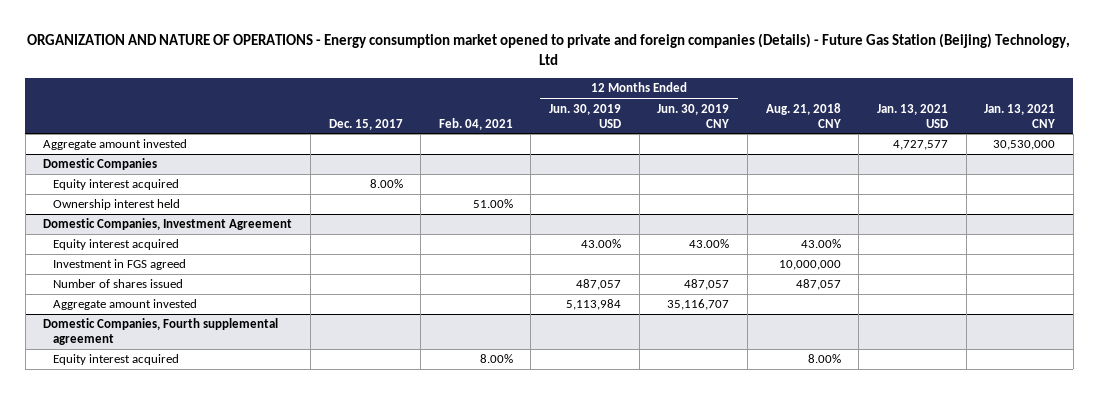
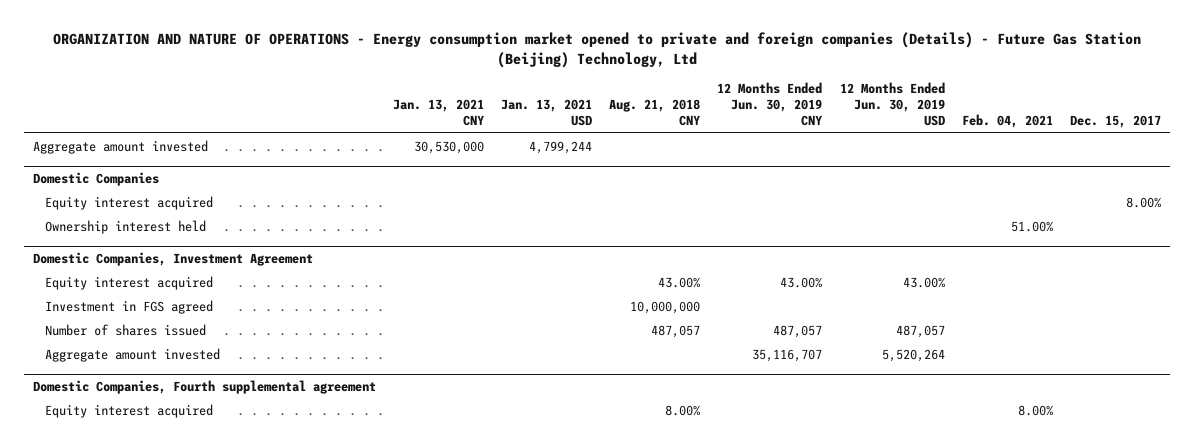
[892,140,948,151] 4,727,577 -> [529,140,593,154] 4,799,244
[566,299,622,311] 5,113,984 -> [881,348,945,362] 5,520,264

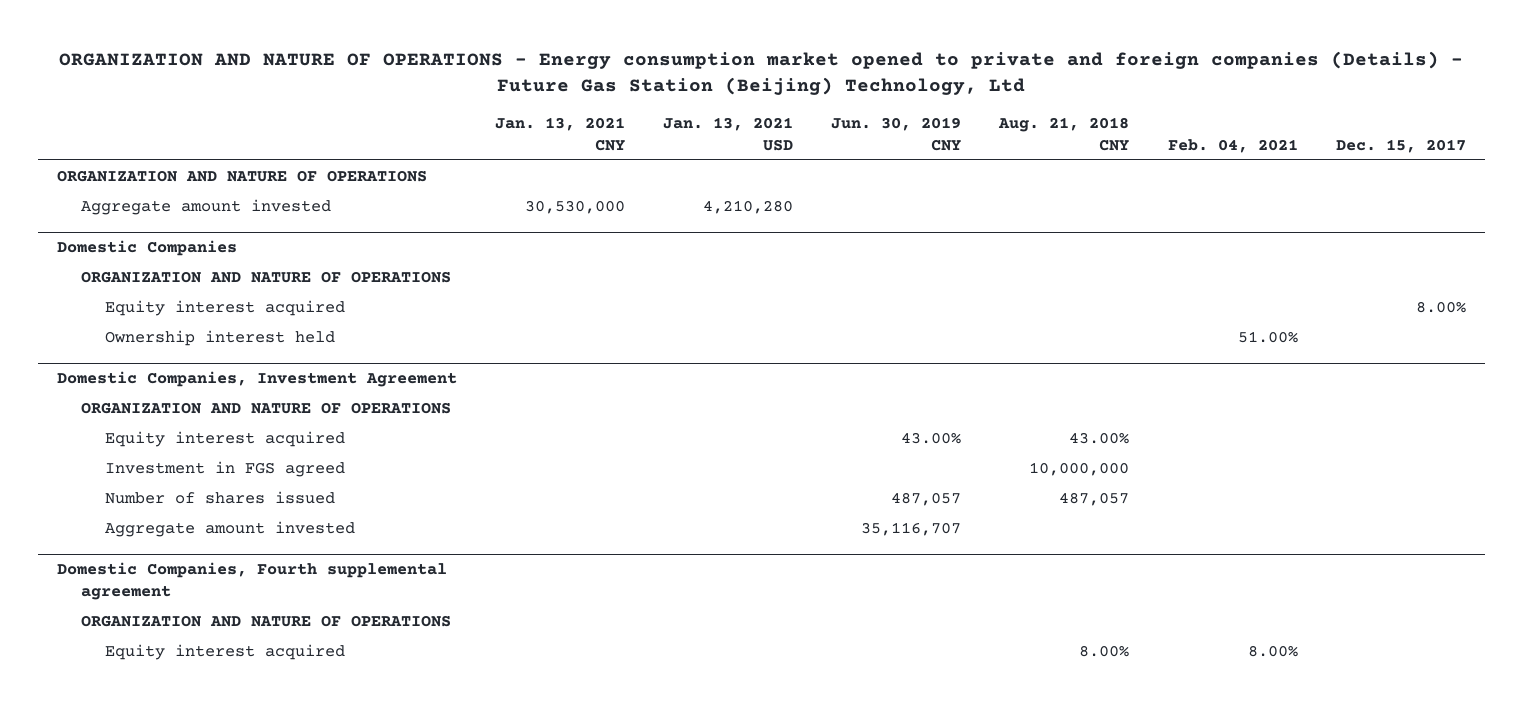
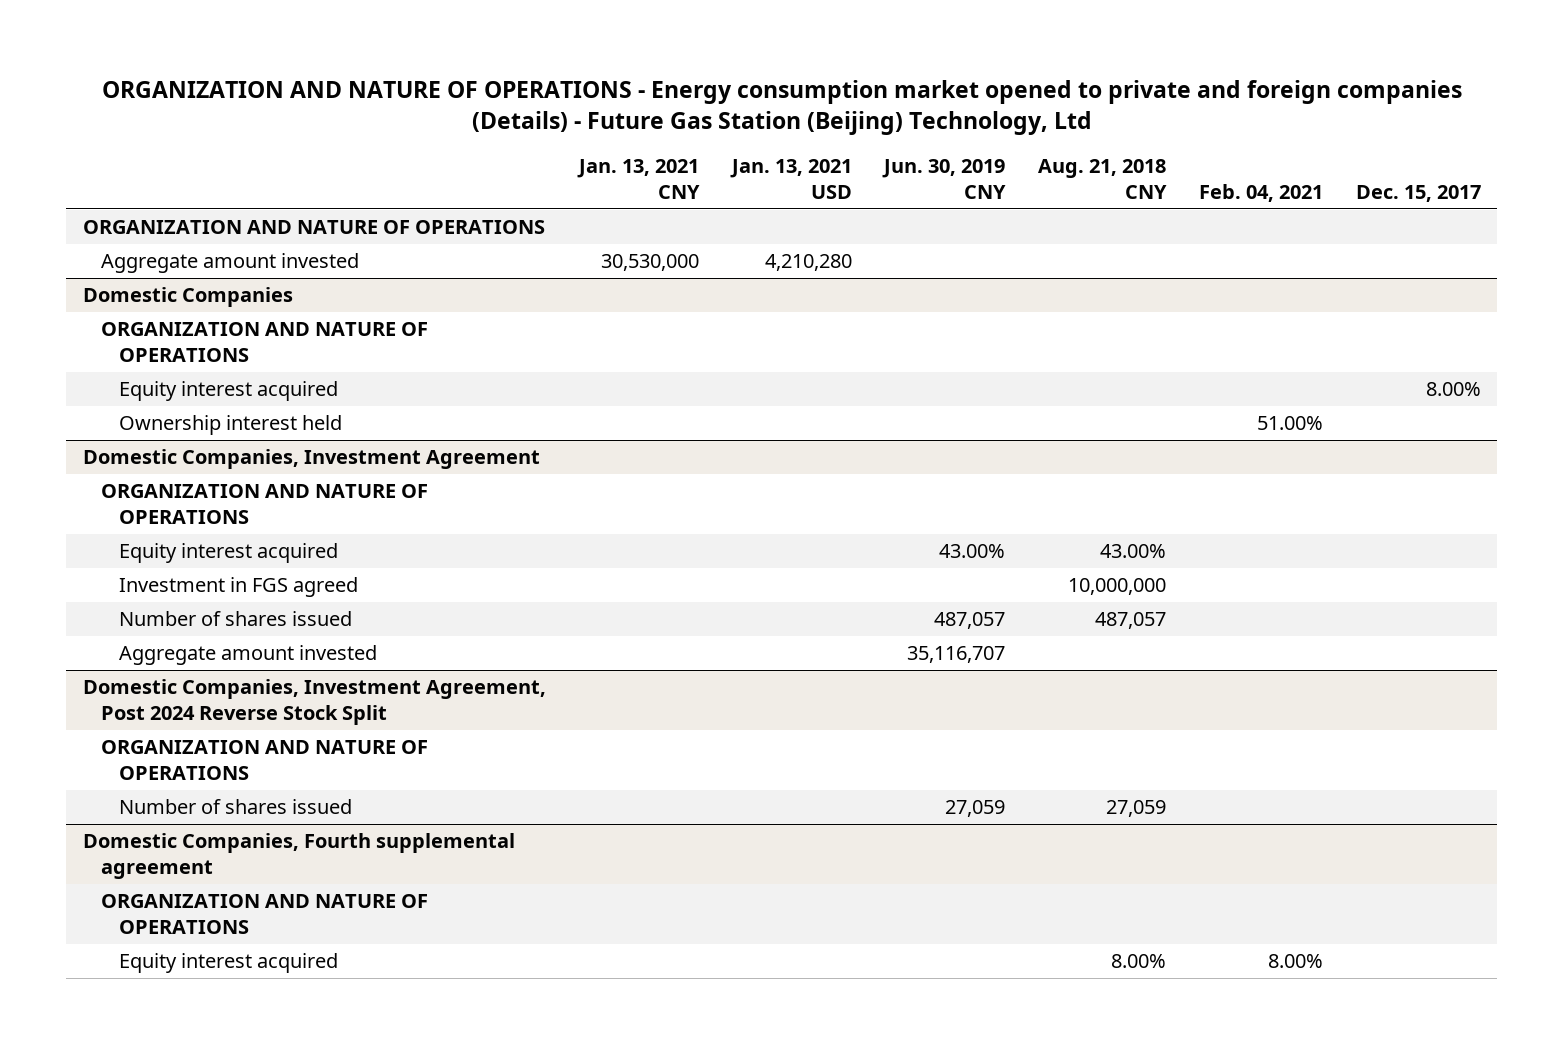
none -> [82,679,546,726] Domestic Companies, Investment Agreement, Post 2024 Reverse Stock Split
none -> [100,740,428,781] ORGANIZATION AND NATURE OF OPERATIONS
none -> [119,799,353,815] Number of shares issued

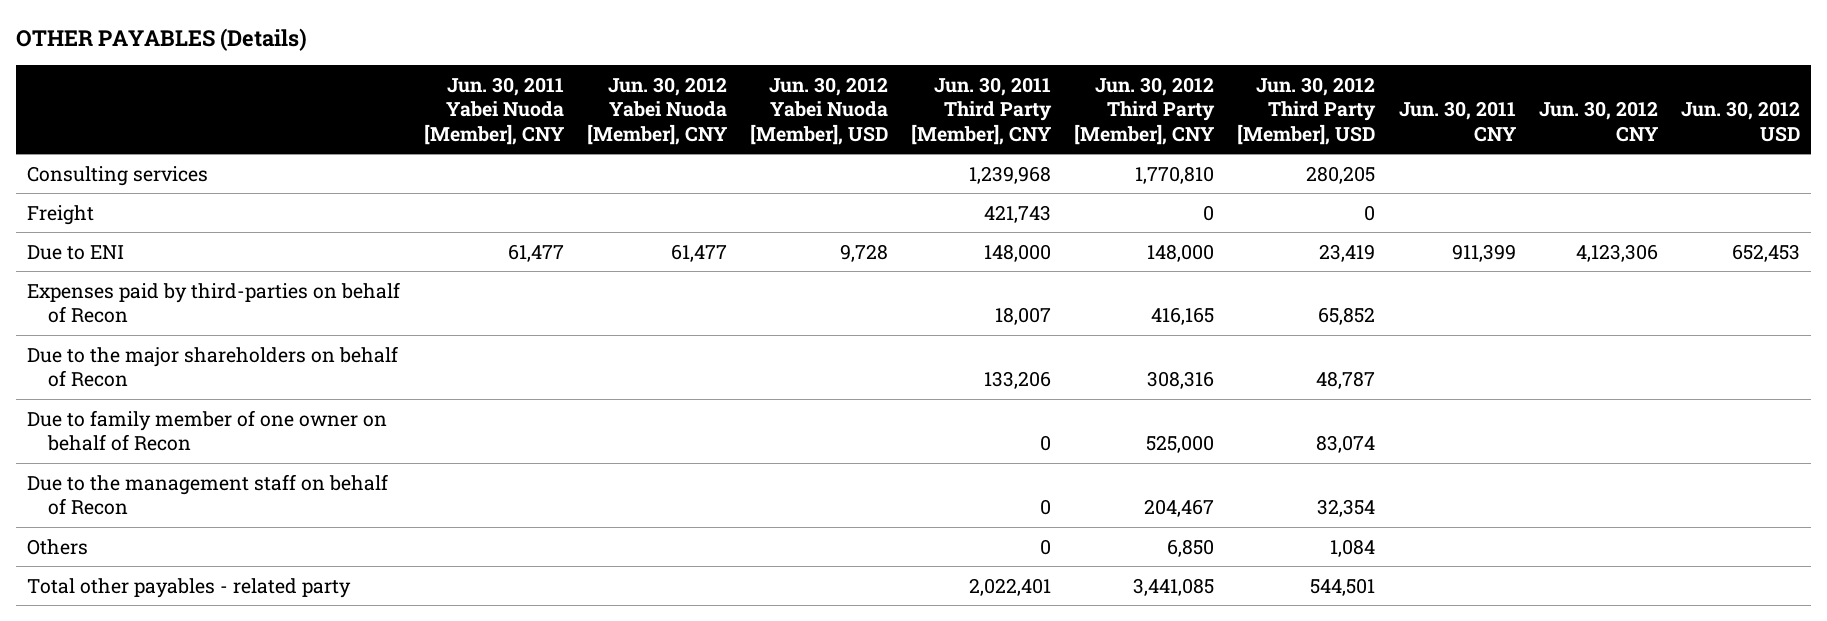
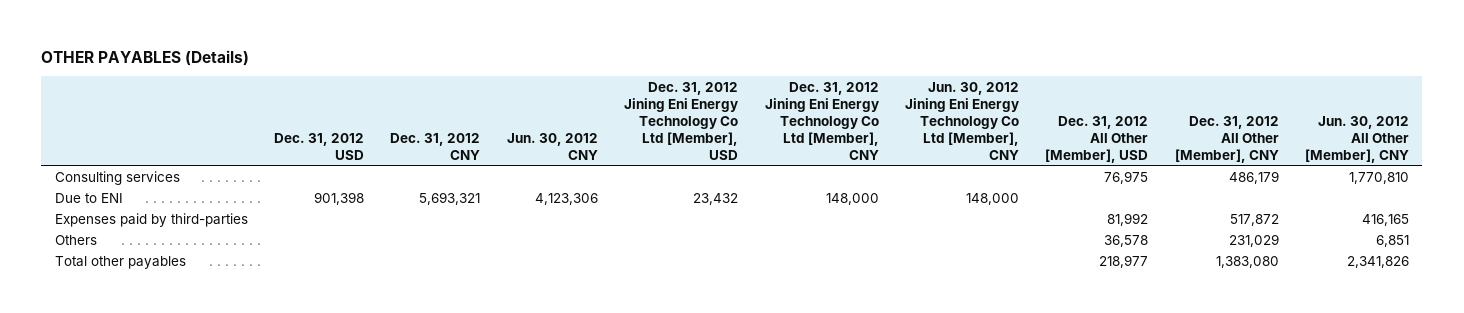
[423,76,564,145] Jun. 30, 2011 Yabei Nuoda [Member], CNY -> none
[586,76,727,145] Jun. 30, 2012 Yabei Nuoda [Member], CNY -> none
[749,76,888,145] Jun. 30, 2012 Yabei Nuoda [Member], USD -> none
[911,76,1053,145] Jun. 30, 2011 Third Party [Member], CNY -> none
[1074,76,1216,145] Jun. 30, 2012 Third Party [Member], CNY -> none
[1237,76,1377,145] Jun. 30, 2012 Third Party [Member], USD -> none
[1398,101,1516,142] Jun. 30, 2011 CNY -> none
[1680,101,1800,142] Jun. 30, 2012 USD -> none
none -> [273,133,364,161] Dec. 31, 2012 USD
none -> [390,133,481,161] Dec. 31, 2012 CNY
none -> [624,81,739,161] Dec. 31, 2012 Jining Eni Energy Technology Co Ltd [Member], USD
none -> [764,81,879,161] Dec. 31, 2012 Jining Eni Energy Technology Co Ltd [Member], CNY
none -> [904,81,1019,161] Jun. 30, 2012 Jining Eni Energy Technology Co Ltd [Member], CNY
none -> [1045,115,1149,164] Dec. 31, 2012 All Other [Member], USD
none -> [1174,115,1279,164] Dec. 31, 2012 All Other [Member], CNY
none -> [1305,115,1410,164] Jun. 30, 2012 All Other [Member], CNY
[27,204,95,225] Freight -> none
[27,345,399,387] Due to the major shareholders on behalf of Recon -> none
[27,409,388,451] Due to family member of one owner on behalf of Recon -> none
[27,473,389,515] Due to the management staff on behalf of Recon -> none
[27,281,401,323] Expenses paid by third-parties on behalf of Recon -> [54,213,248,228] Expenses paid by third-parties
[27,577,352,598] Total other payables - related party -> [54,256,186,270] Total other payables

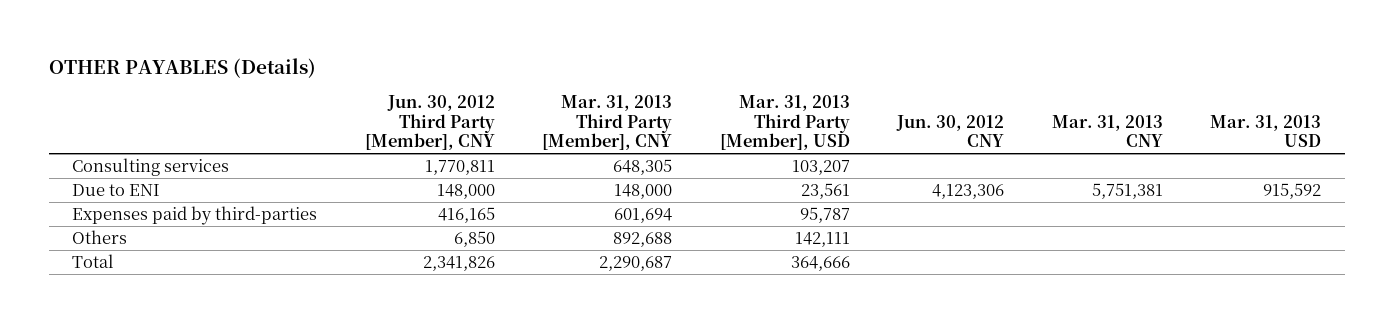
[273,133,364,161] Dec. 31, 2012 USD -> none
[390,133,481,161] Dec. 31, 2012 CNY -> none
[624,81,739,161] Dec. 31, 2012 Jining Eni Energy Technology Co Ltd [Member], USD -> none
[764,81,879,161] Dec. 31, 2012 Jining Eni Energy Technology Co Ltd [Member], CNY -> none
[904,81,1019,161] Jun. 30, 2012 Jining Eni Energy Technology Co Ltd [Member], CNY -> none
[1045,115,1149,164] Dec. 31, 2012 All Other [Member], USD -> none
[1174,115,1279,164] Dec. 31, 2012 All Other [Member], CNY -> none
[1305,115,1410,164] Jun. 30, 2012 All Other [Member], CNY -> none
none -> [364,95,495,151] Jun. 30, 2012 Third Party [Member], CNY
none -> [542,95,673,151] Mar. 31, 2013 Third Party [Member], CNY
none -> [719,95,850,151] Mar. 31, 2013 Third Party [Member], USD
none -> [1051,114,1163,148] Mar. 31, 2013 CNY
none -> [1210,114,1322,148] Mar. 31, 2013 USD
[54,256,186,270] Total other payables -> [72,253,115,268] Total

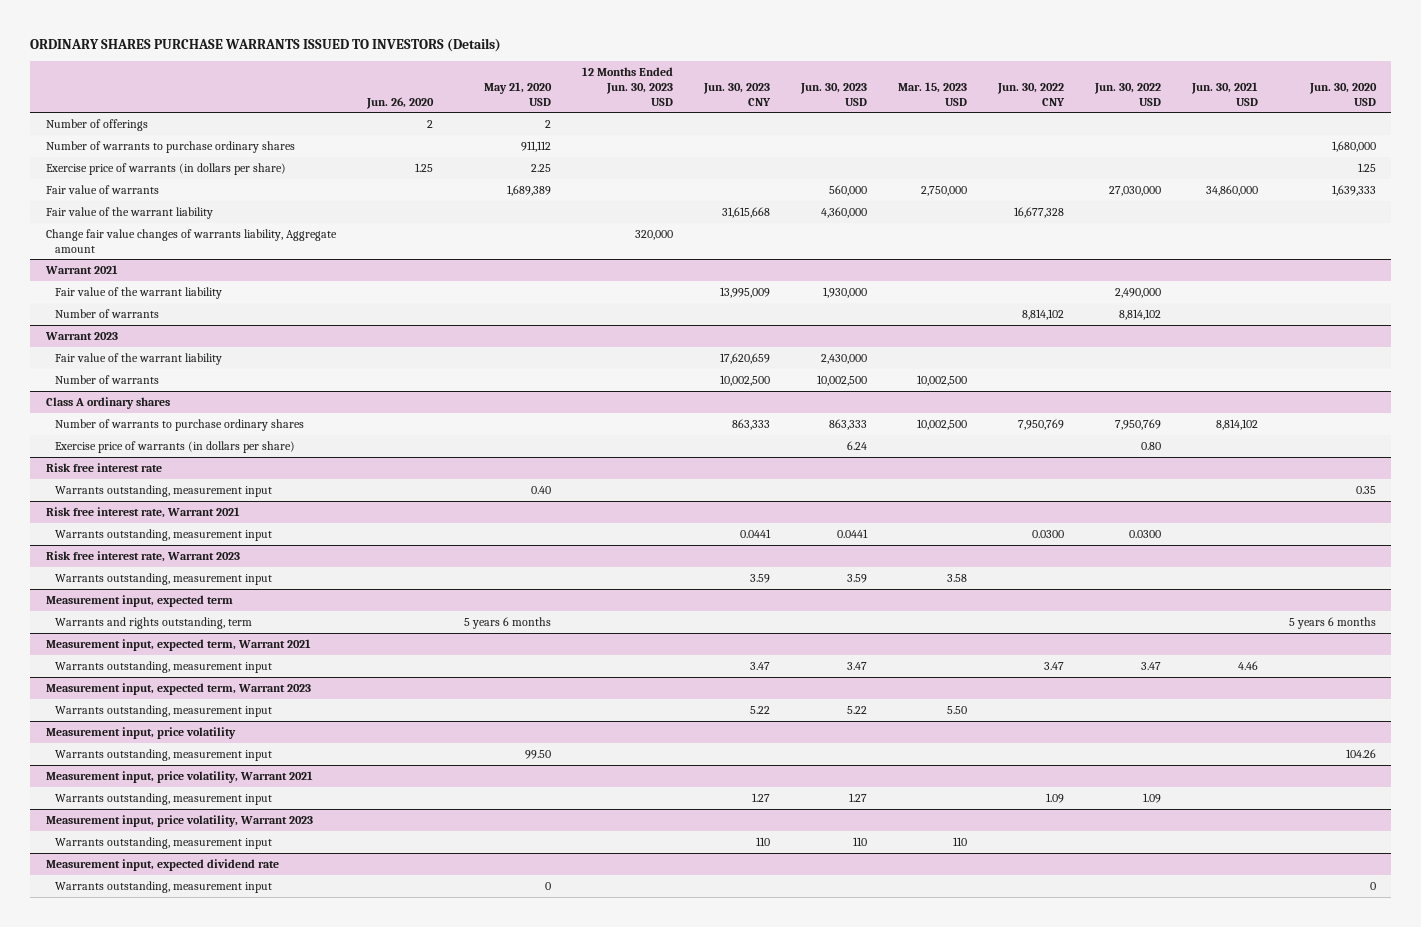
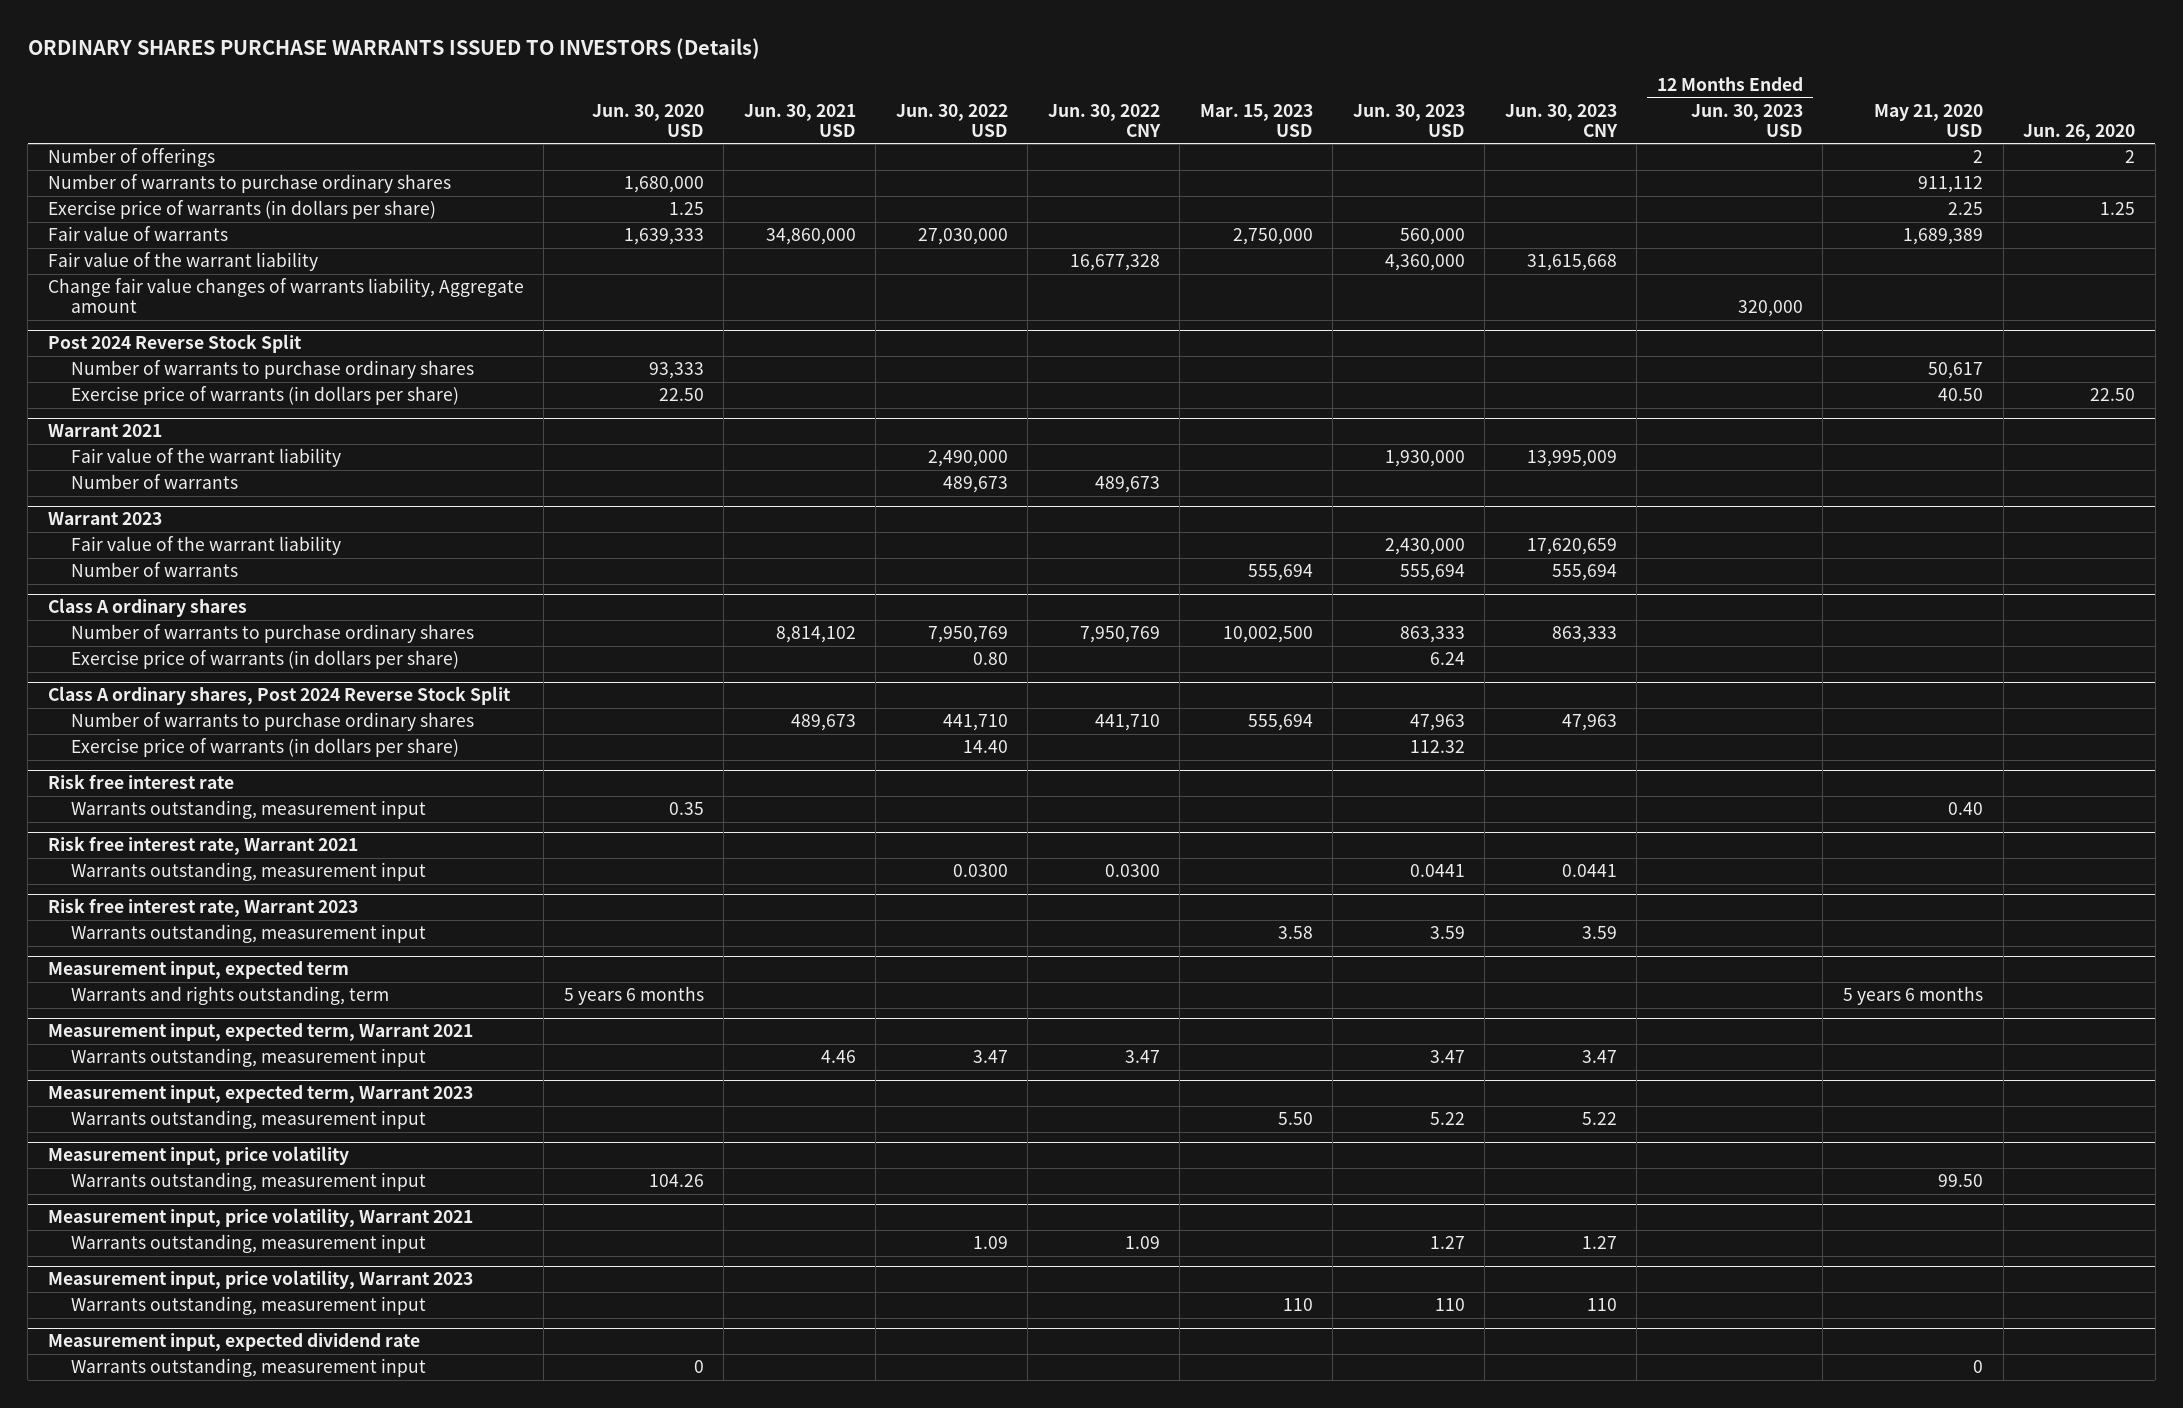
none -> [47,334,302,354] Post 2024 Reverse Stock Split
none -> [70,360,474,380] Number of warrants to purchase ordinary shares
none -> [70,386,459,406] Exercise price of warrants (in dollars per share)
[1021,308,1064,320] 8,814,102 -> [1094,476,1160,494] 489,673
[1118,308,1161,320] 8,814,102 -> [942,476,1008,494] 489,673
[719,374,770,386] 10,002,500 -> [1551,564,1617,582] 555,694
[816,374,867,386] 10,002,500 -> [1399,564,1465,582] 555,694
[916,374,967,386] 10,002,500 -> [1247,564,1313,582] 555,694
none -> [47,686,511,706] Class A ordinary shares, Post 2024 Reverse Stock Split
none -> [70,712,474,732] Number of warrants to purchase ordinary shares
none -> [70,738,459,758] Exercise price of warrants (in dollars per share)

